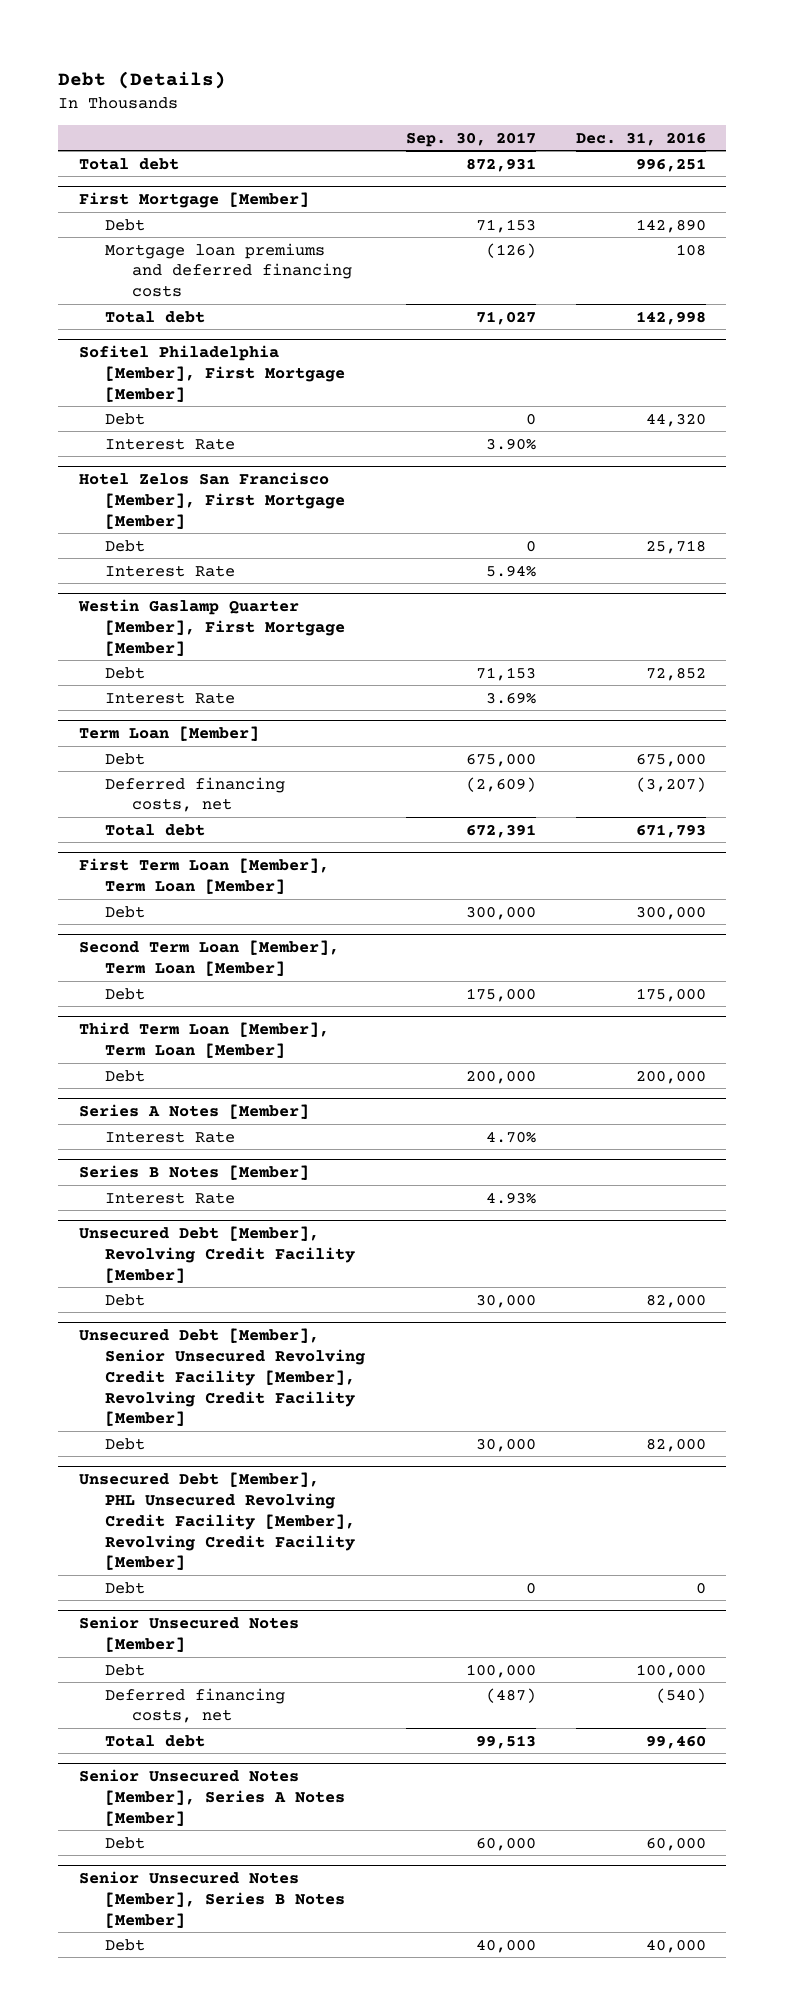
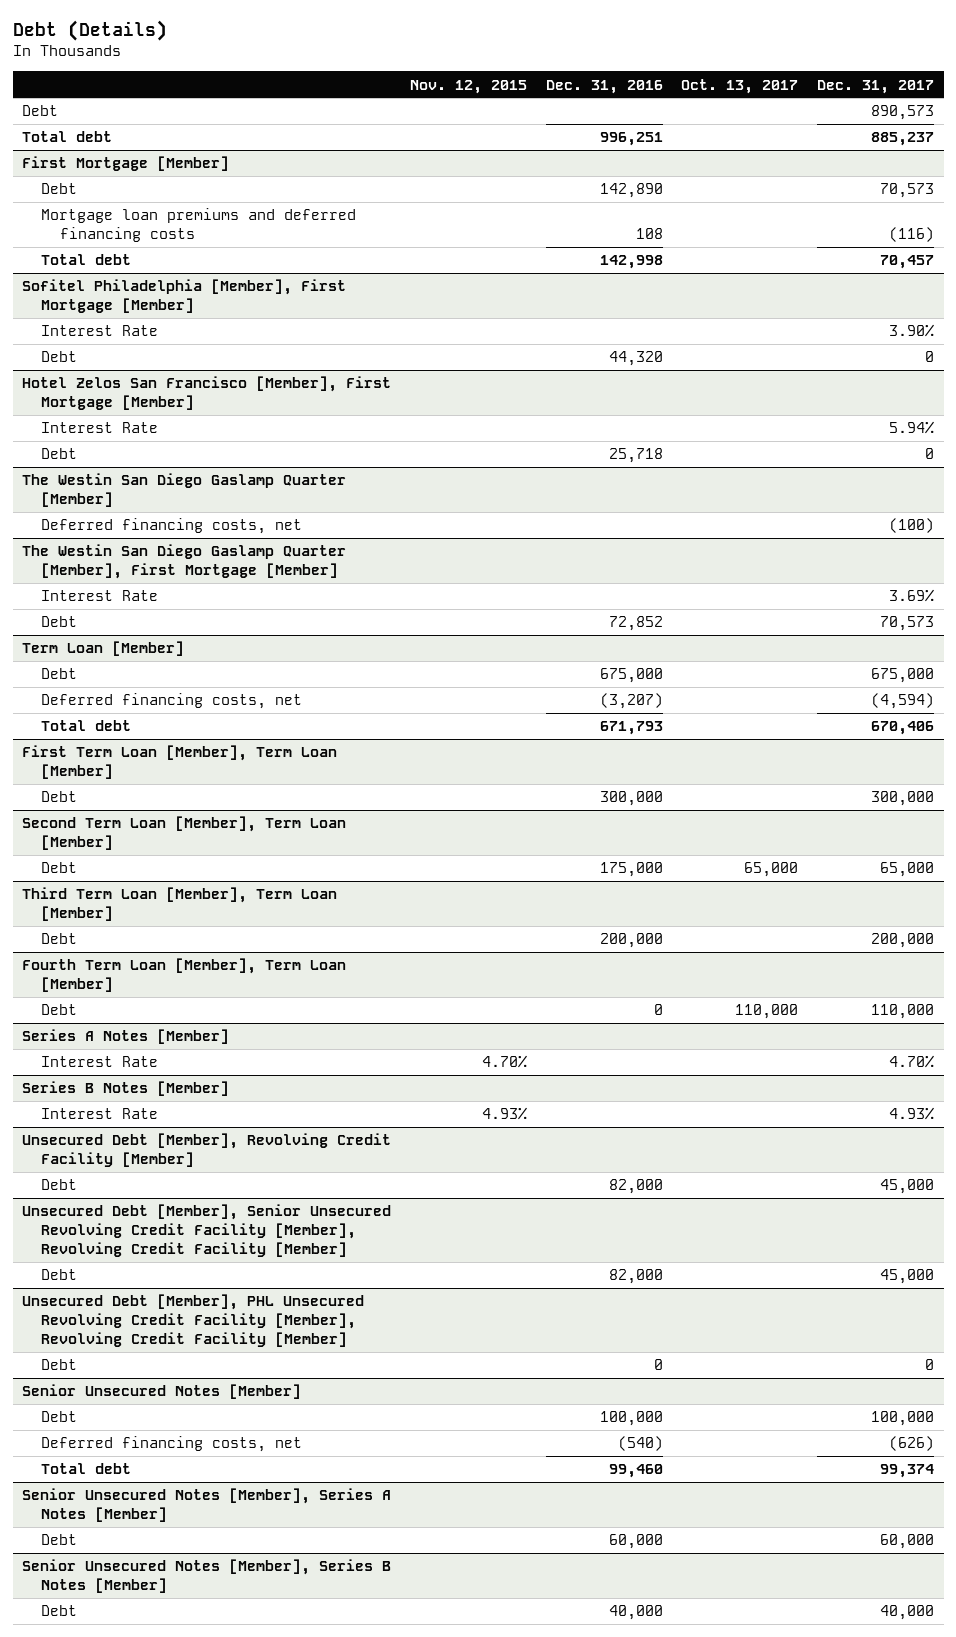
[405,131,536,147] Sep. 30, 2017 -> none
none -> [409,79,527,94] Nov. 12, 2015
none -> [681,78,799,94] Oct. 13, 2017
none -> [817,79,935,94] Dec. 31, 2017
none -> [22,105,59,117] Debt
[105,412,146,425] Debt -> [40,351,77,363] Debt
none -> [40,422,158,434] Interest Rate
none -> [22,473,347,508] The Westin San Diego Gaslamp Quarter [Member]
none -> [40,518,302,535] Deferred financing costs, net
none -> [22,544,347,580] The Westin San Diego Gaslamp Quarter [Member], First Mortgage [Member]
[77,599,346,656] Westin Gaslamp Quarter [Member], First Mortgage [Member] -> none
[105,691,236,704] Interest Rate -> none
none -> [22,958,347,993] Fourth Term Loan [Member], Term Loan [Member]
none -> [40,1004,77,1016] Debt

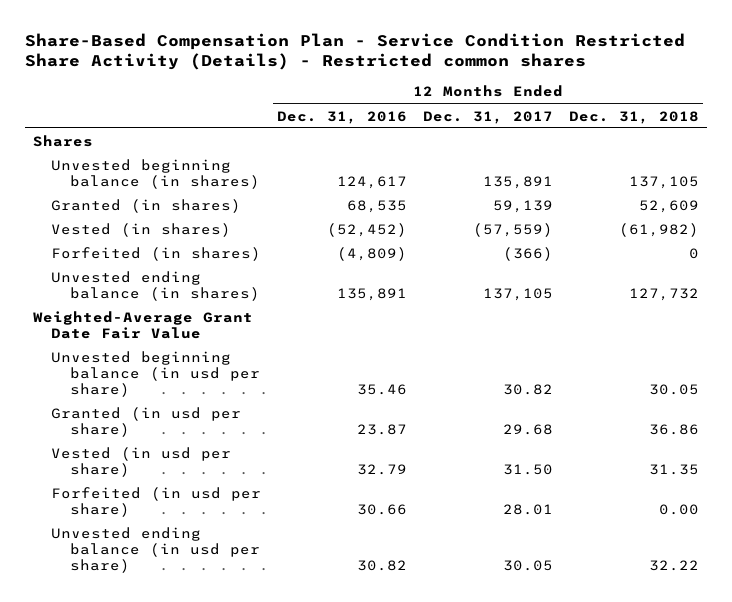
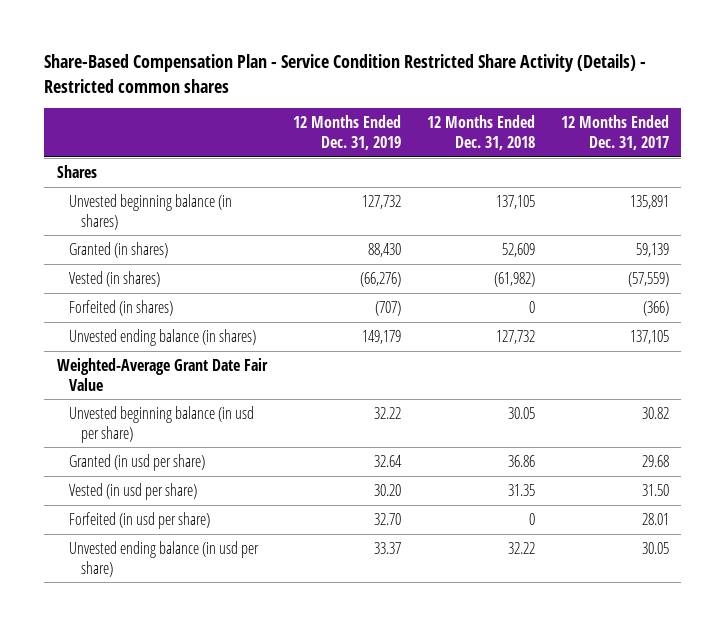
[277,110,408,124] Dec. 31, 2016 -> none
none -> [292,115,401,150] 12 Months Ended Dec. 31, 2019
[659,503,700,515] 0.00 -> [528,512,535,525] 0

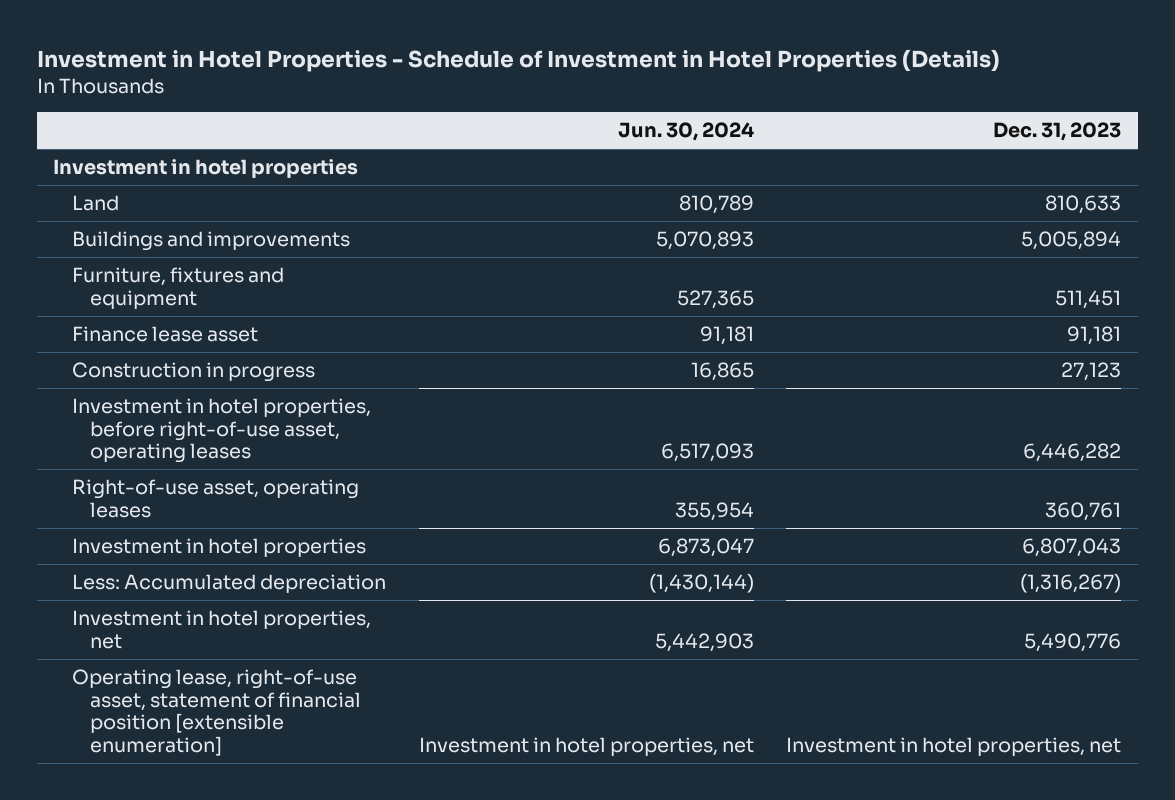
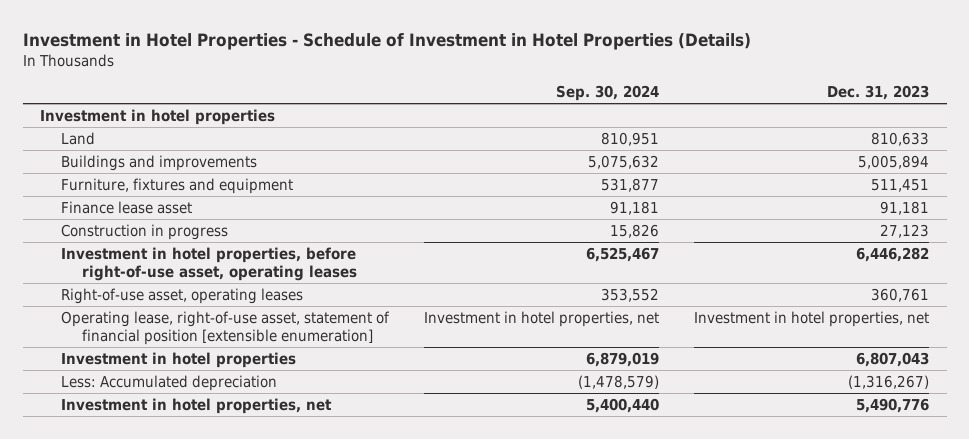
[617,122,754,142] Jun. 30, 2024 -> none
none -> [556,85,660,102] Sep. 30, 2024
[71,668,362,757] Operating lease, right-of-use asset, statement of financial position [extensible enumeration] -> [60,310,390,345] Operating lease, right-of-use asset, statement of financial position [extensible enumeration]

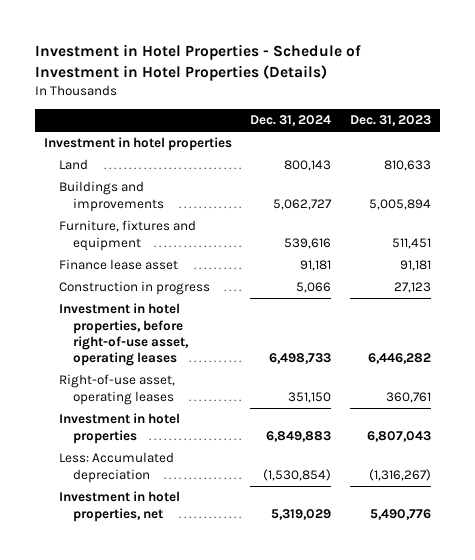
[556,85,660,102] Sep. 30, 2024 -> none
none -> [250,115,332,127] Dec. 31, 2024
[60,310,390,345] Operating lease, right-of-use asset, statement of financial position [extensible enumeration] -> none

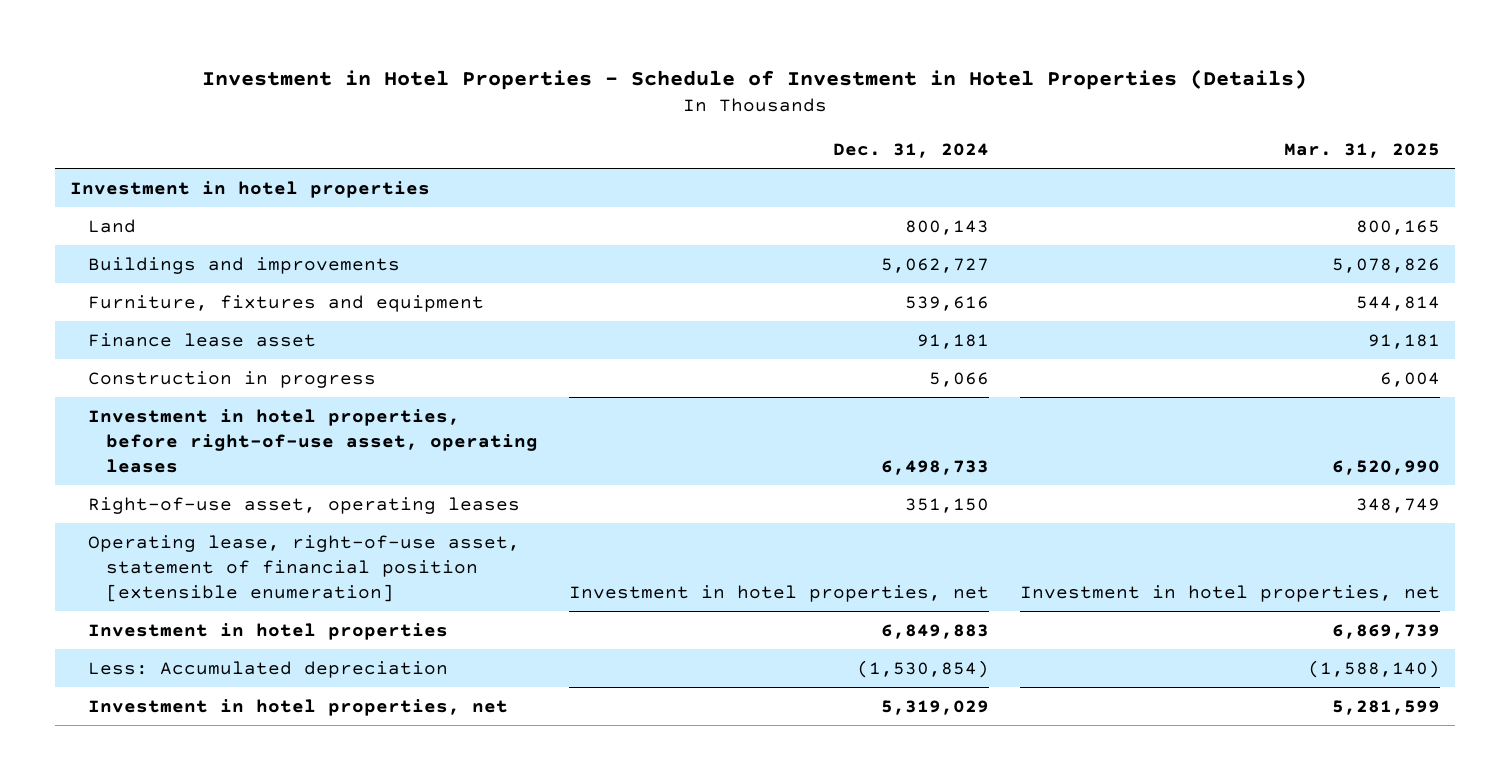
[349,115,431,127] Dec. 31, 2023 -> none
none -> [1283,142,1440,158] Mar. 31, 2025
none -> [87,534,520,602] Operating lease, right-of-use asset, statement of financial position [extensible enumeration]

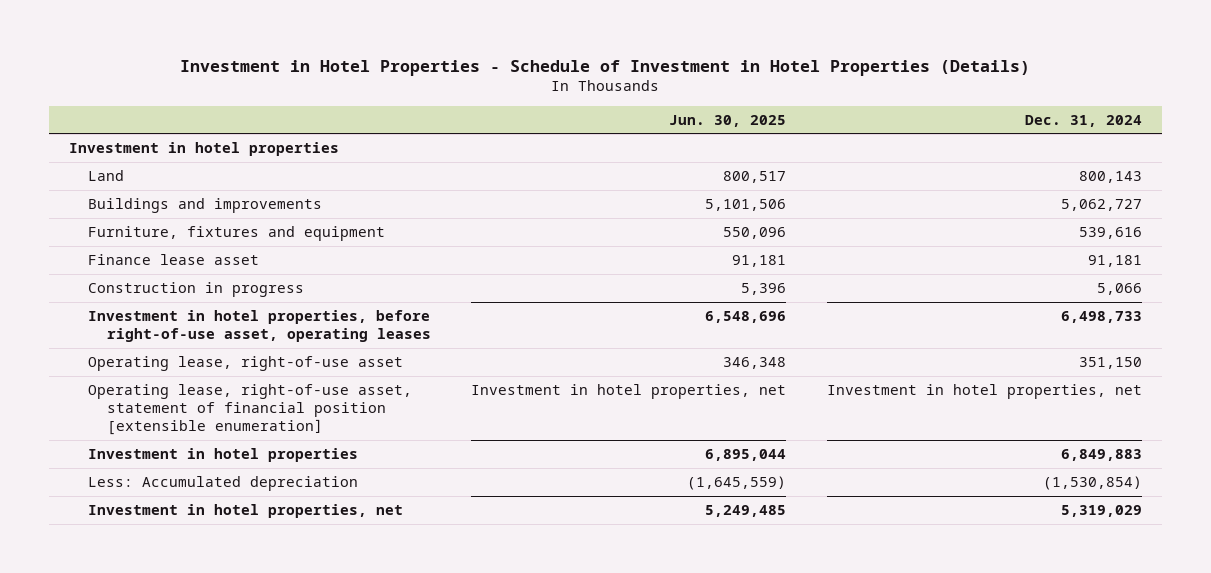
[1283,142,1440,158] Mar. 31, 2025 -> none
none -> [669,114,787,127] Jun. 30, 2025
[87,496,520,514] Right-of-use asset, operating leases -> [88,355,404,371] Operating lease, right-of-use asset

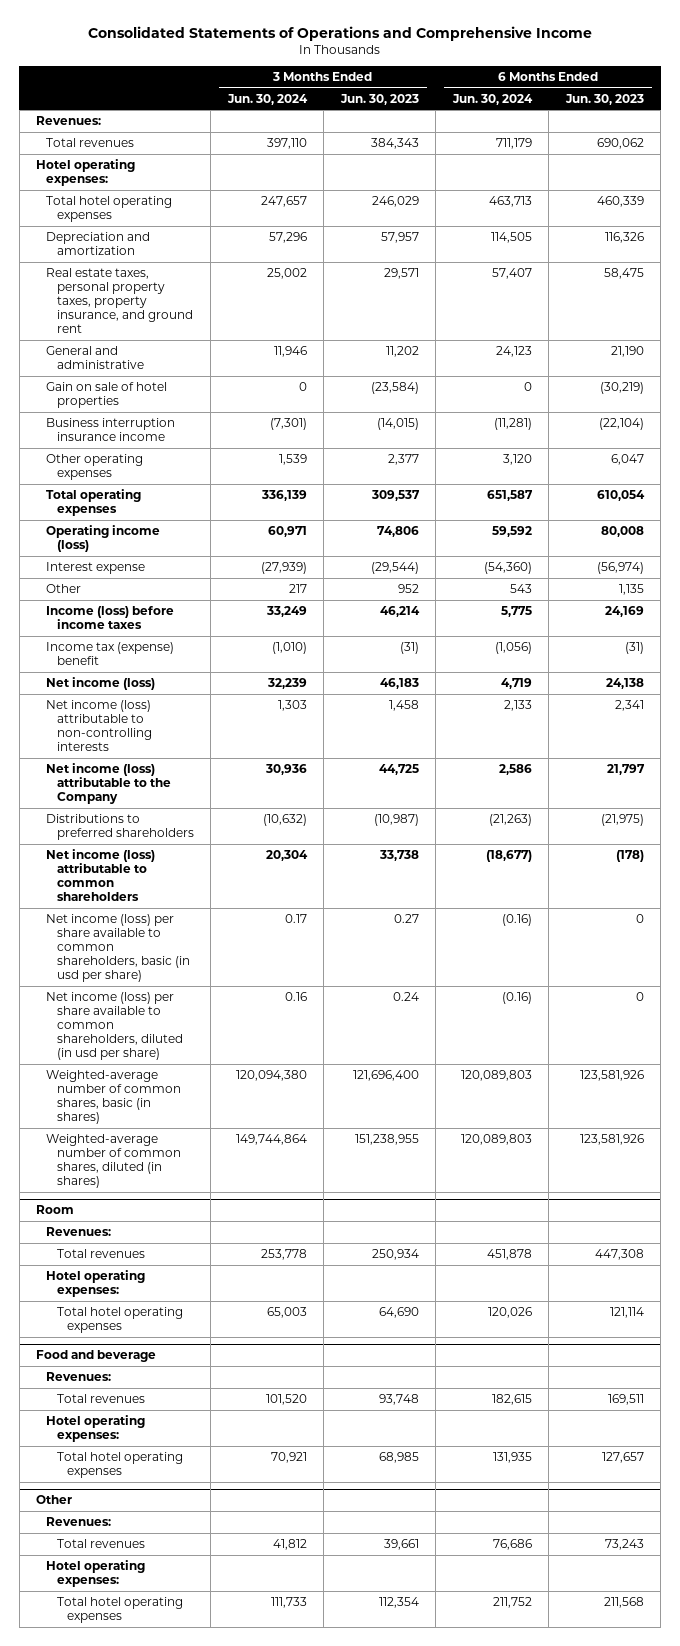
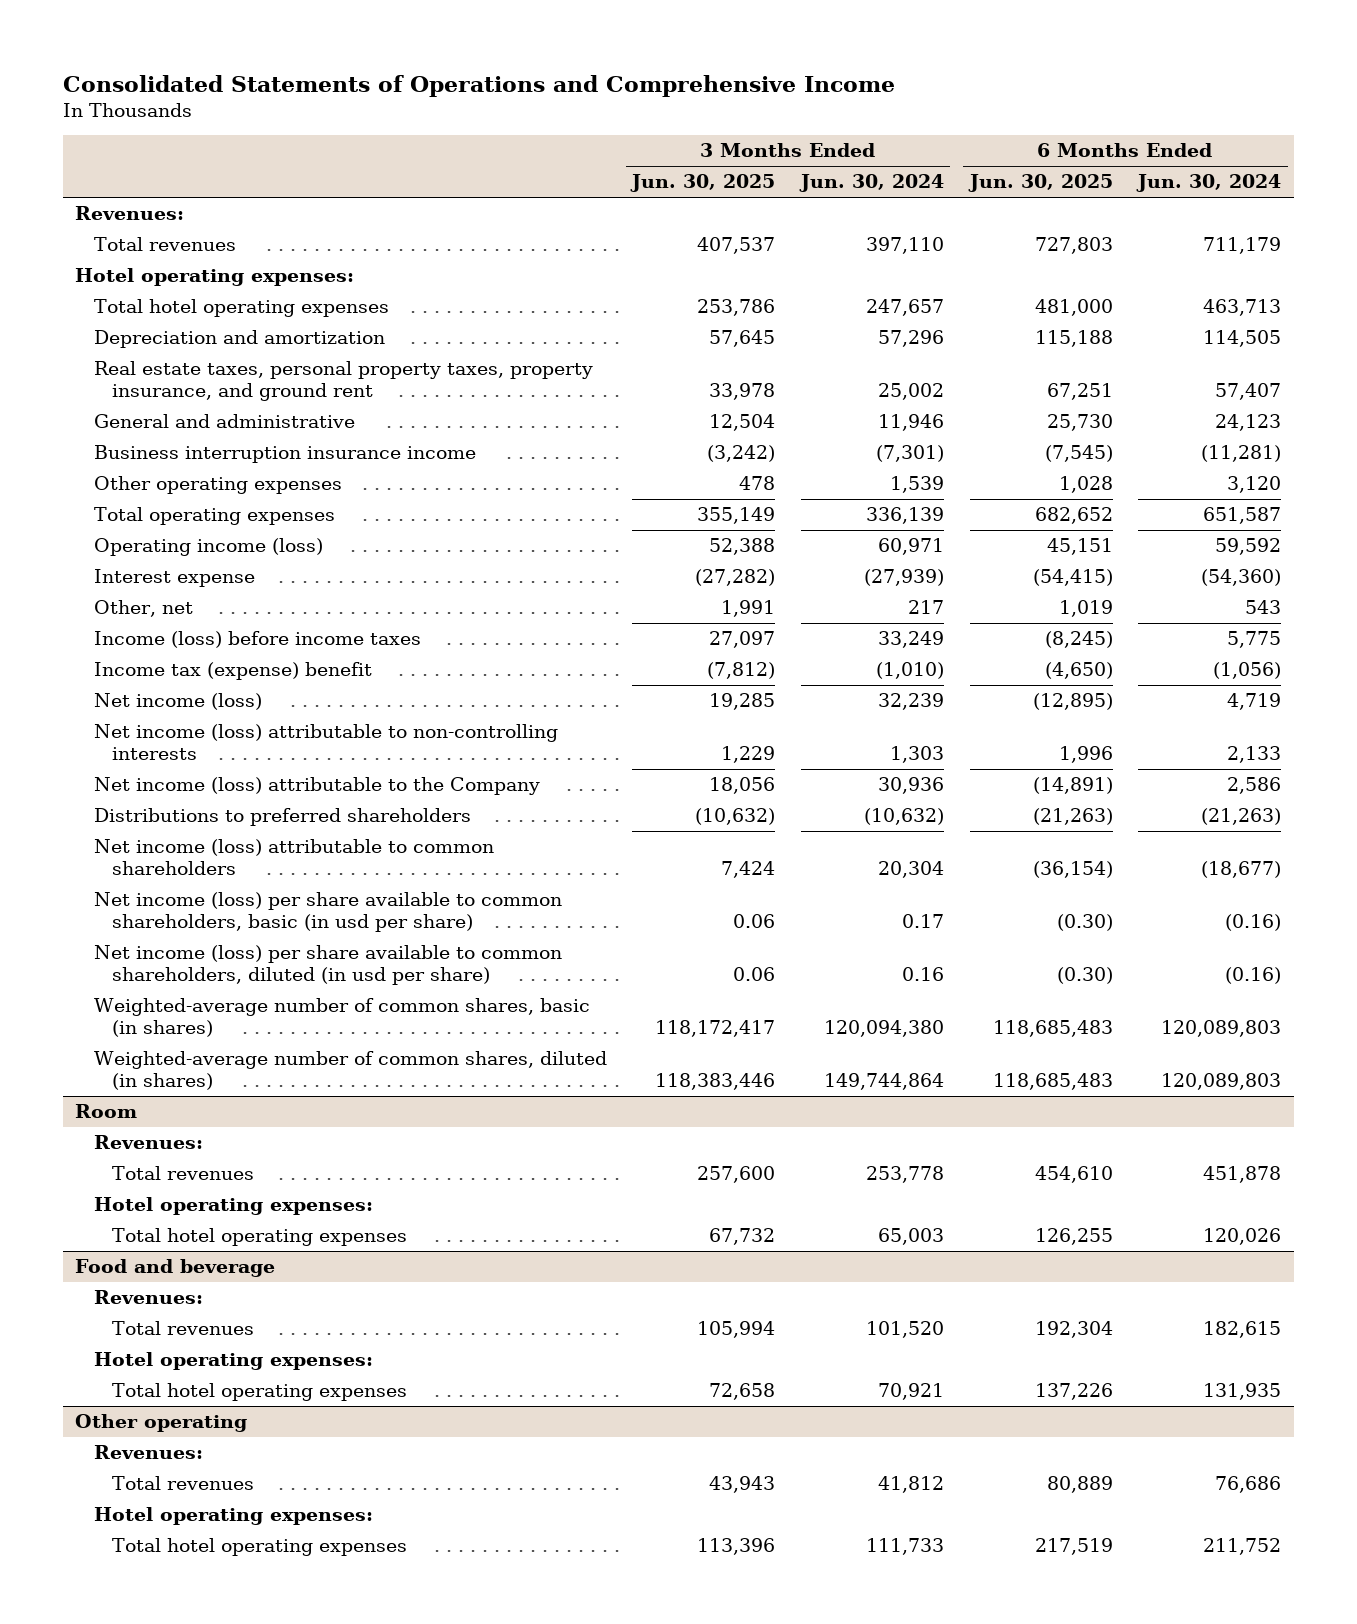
[339,93,419,105] Jun. 30, 2023 -> none
[564,93,644,105] Jun. 30, 2023 -> none
none -> [630,174,776,193] Jun. 30, 2025
none -> [967,174,1113,193] Jun. 30, 2025
[46,382,168,409] Gain on sale of hotel properties -> none
[46,584,82,594] Other -> [93,600,193,618] Other, net
[36,1495,73,1505] Other -> [75,1414,248,1433] Other operating

